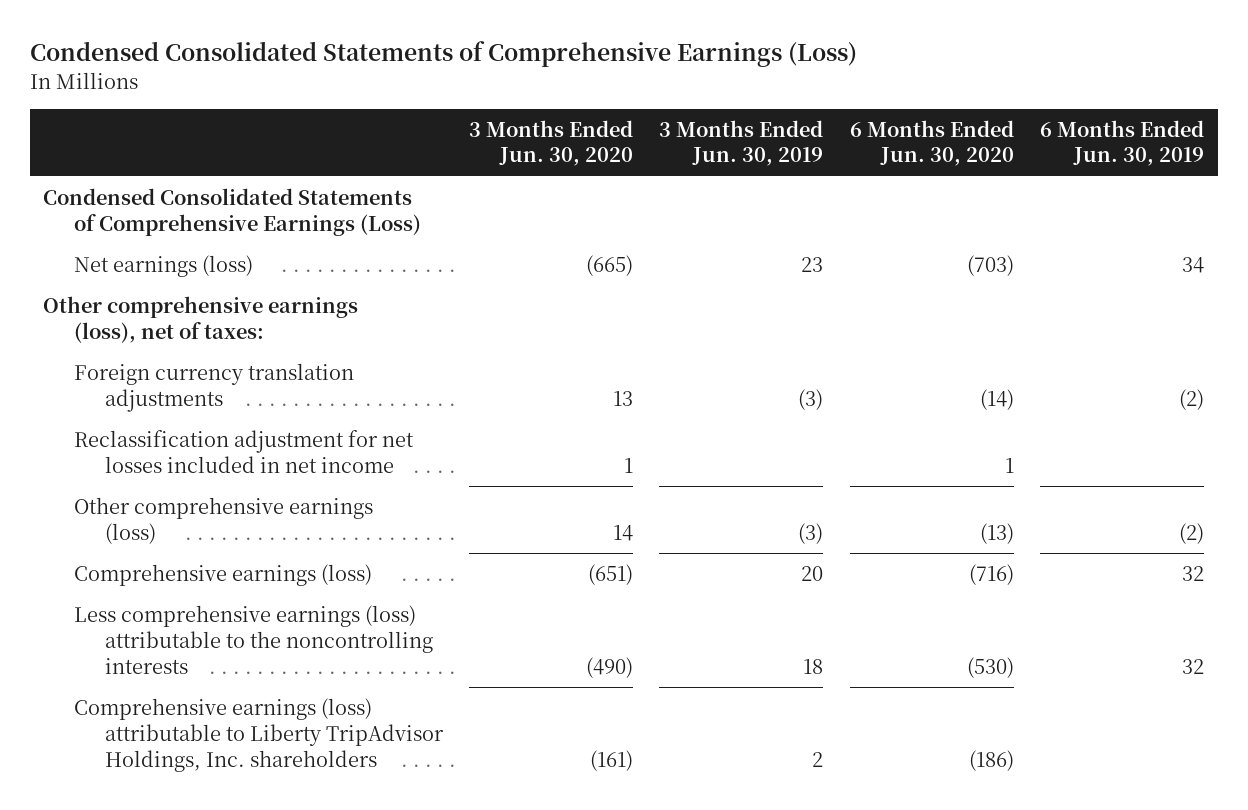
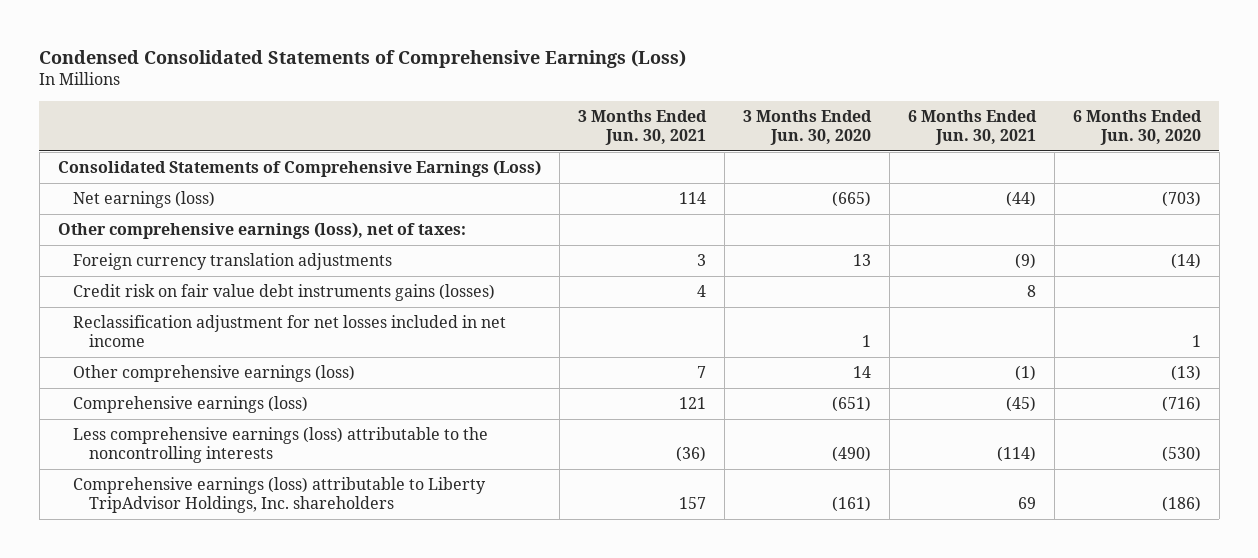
[659,119,824,167] 3 Months Ended Jun. 30, 2019 -> none
[1040,119,1205,167] 6 Months Ended Jun. 30, 2019 -> none
none -> [577,110,707,145] 3 Months Ended Jun. 30, 2021
none -> [907,110,1037,145] 6 Months Ended Jun. 30, 2021
[43,187,421,236] Condensed Consolidated Statements of Comprehensive Earnings (Loss) -> [57,160,541,178] Consolidated Statements of Comprehensive Earnings (Loss)
none -> [73,284,496,302] Credit risk on fair value debt instruments gains (losses)

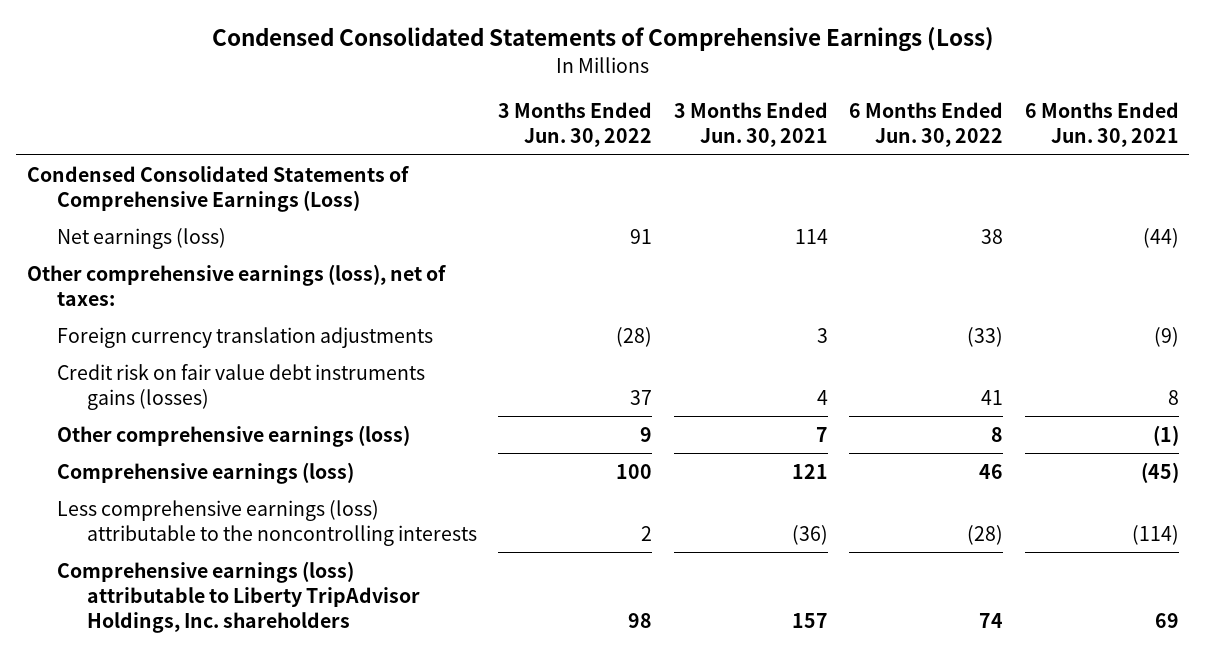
[742,110,872,145] 3 Months Ended Jun. 30, 2020 -> none
[1072,110,1202,145] 6 Months Ended Jun. 30, 2020 -> none
none -> [498,102,653,148] 3 Months Ended Jun. 30, 2022
none -> [849,102,1004,148] 6 Months Ended Jun. 30, 2022
[57,160,541,178] Consolidated Statements of Comprehensive Earnings (Loss) -> [26,165,409,213] Condensed Consolidated Statements of Comprehensive Earnings (Loss)
[73,315,507,347] Reclassification adjustment for net losses included in net income -> none

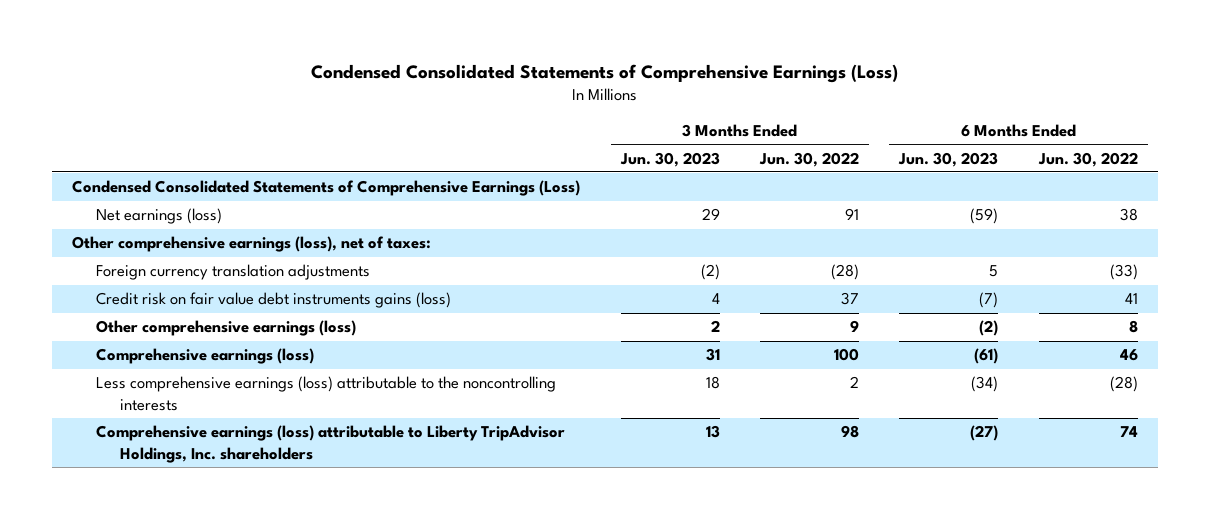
[673,102,828,148] 3 Months Ended Jun. 30, 2021 -> none
[1024,102,1179,148] 6 Months Ended Jun. 30, 2021 -> none
none -> [619,151,720,167] Jun. 30, 2023
none -> [898,151,999,167] Jun. 30, 2023
[56,363,425,411] Credit risk on fair value debt instruments gains (losses) -> [96,292,452,309] Credit risk on fair value debt instruments gains (loss)

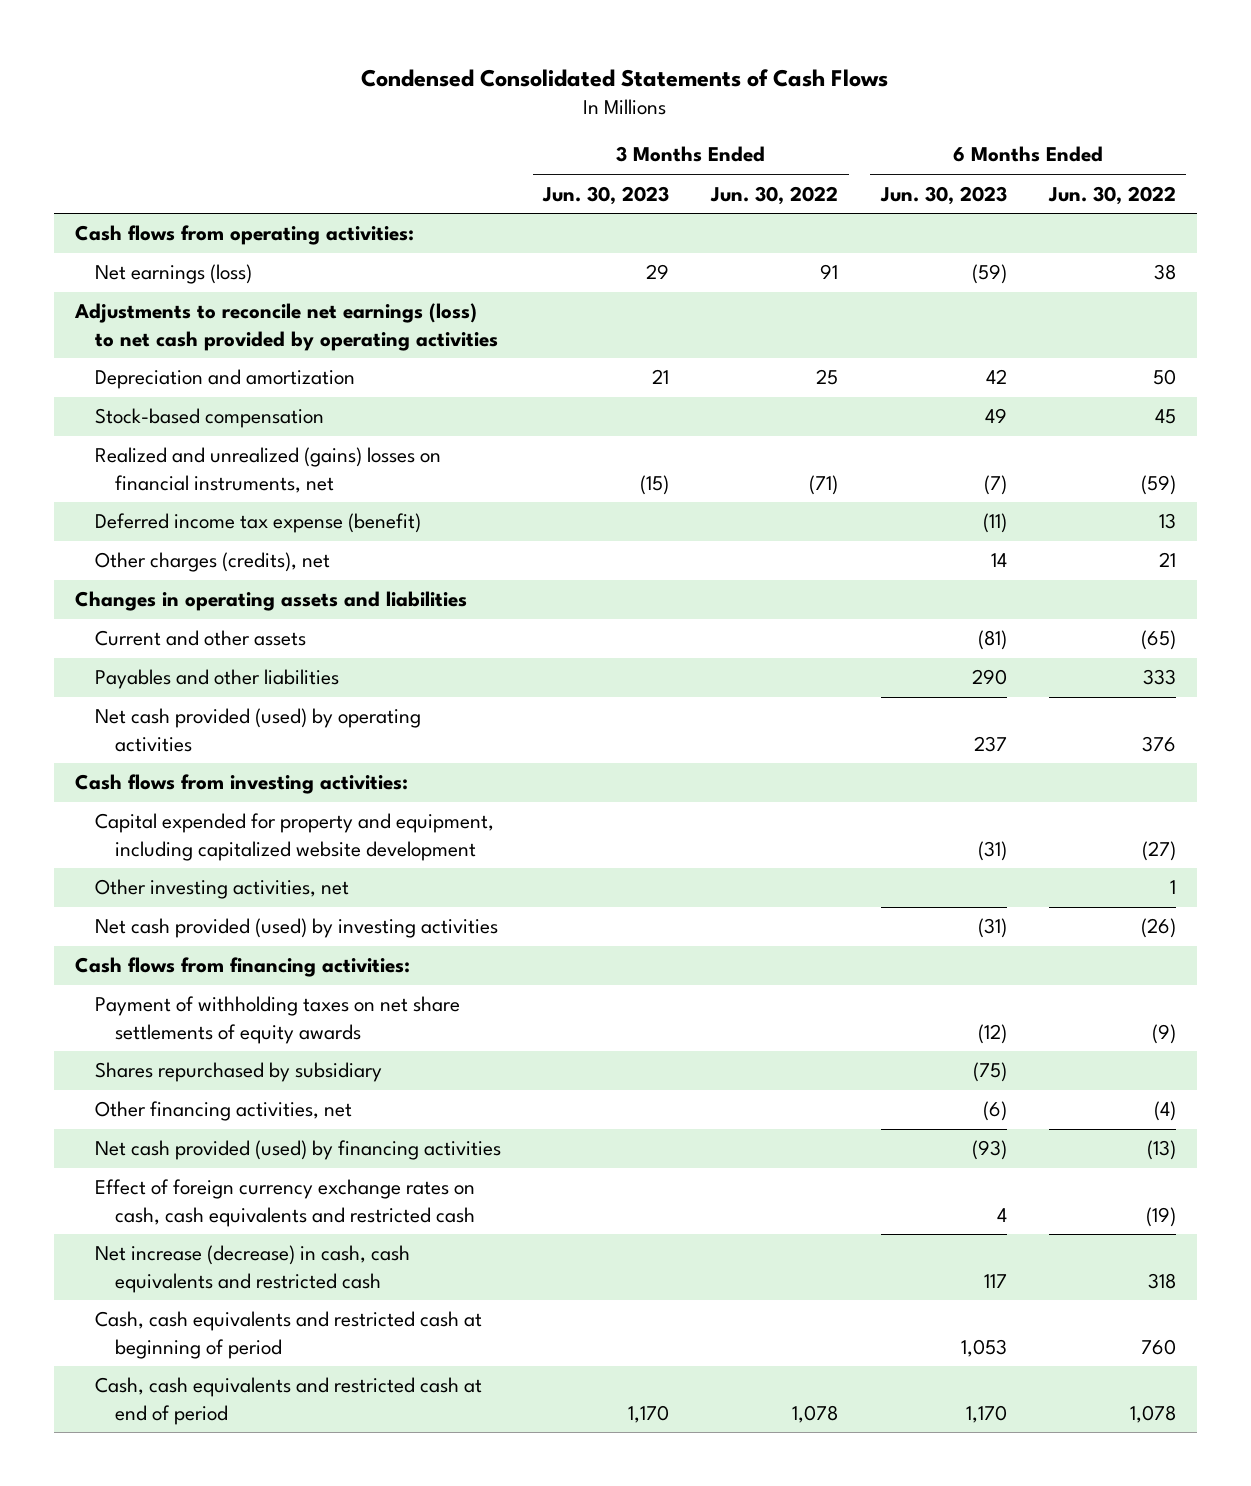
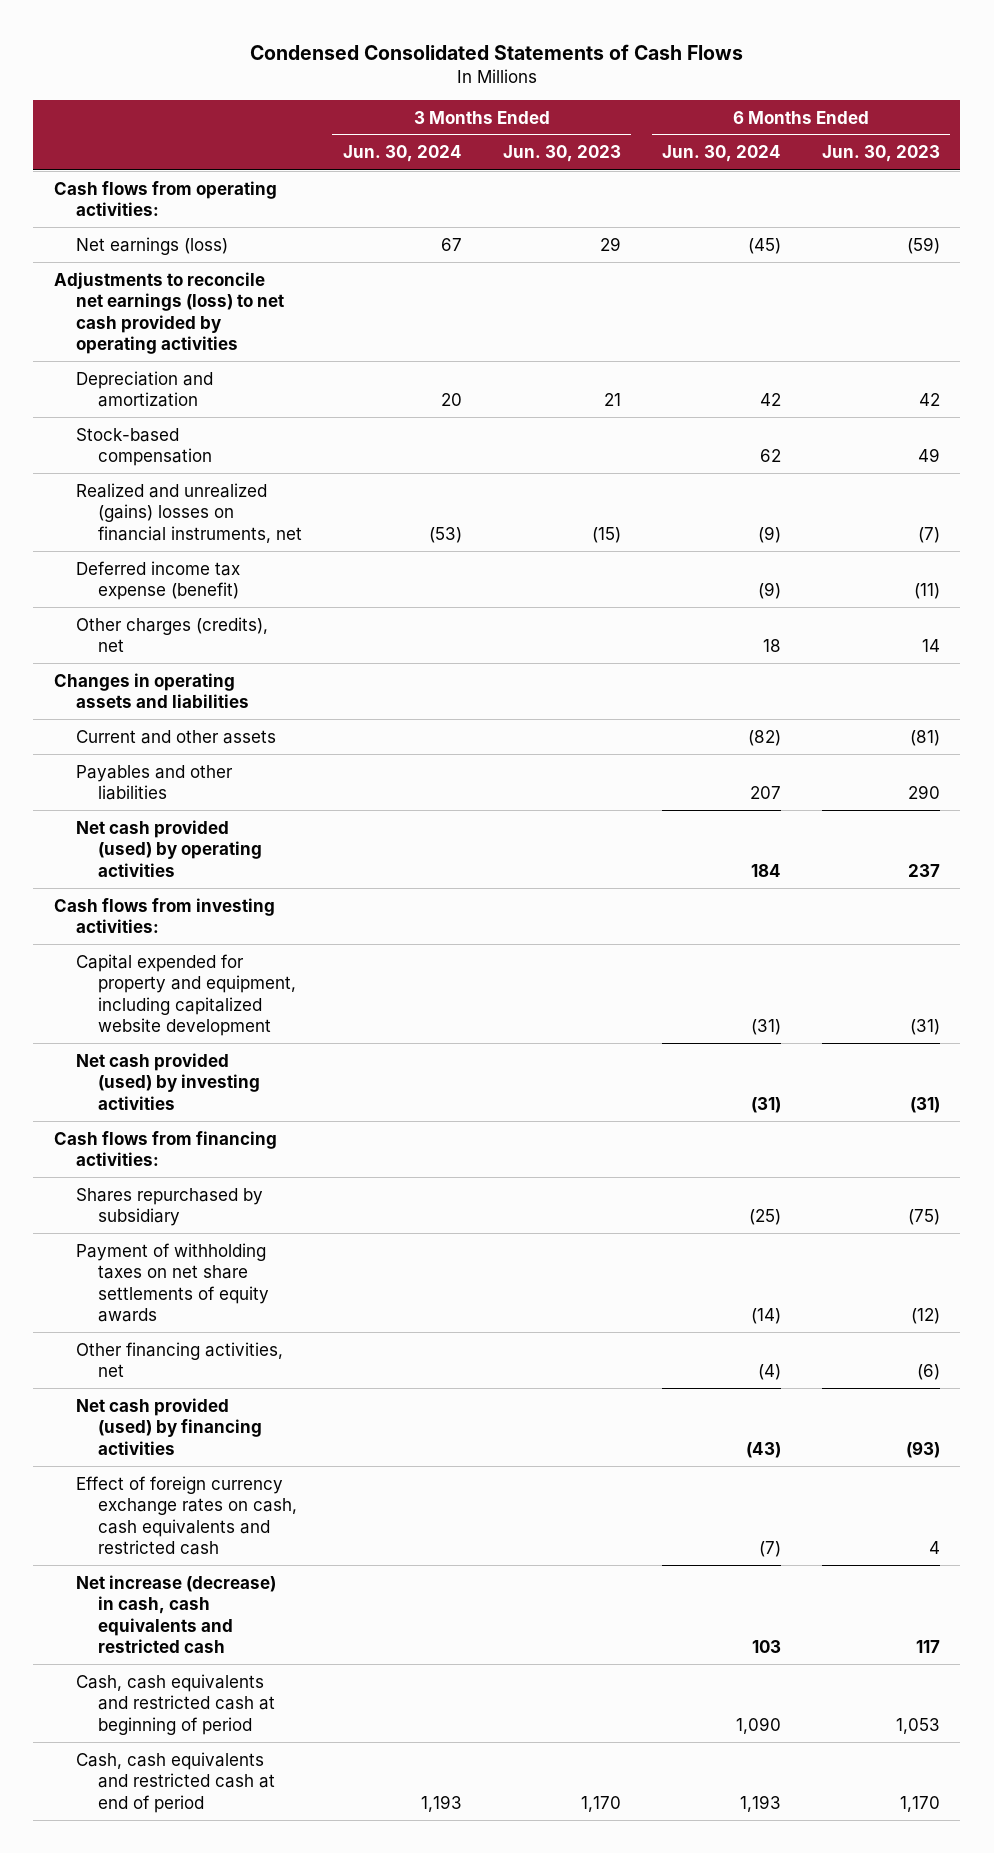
[710,185,839,205] Jun. 30, 2022 -> none
[1047,185,1176,205] Jun. 30, 2022 -> none
none -> [342,145,462,163] Jun. 30, 2024
none -> [661,145,781,163] Jun. 30, 2024
[95,879,350,900] Other investing activities, net -> none
[95,996,461,1044] Payment of withholding taxes on net share settlements of equity awards -> [75,1242,269,1323] Payment of withholding taxes on net share settlements of equity awards

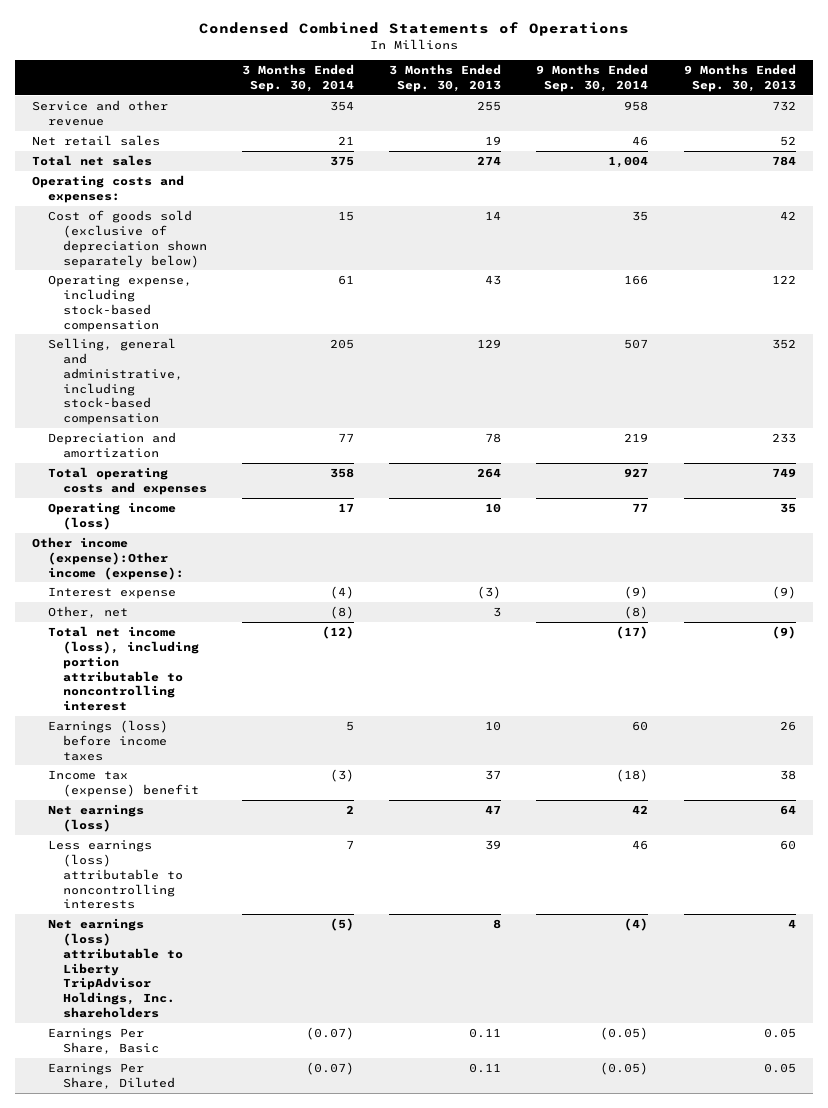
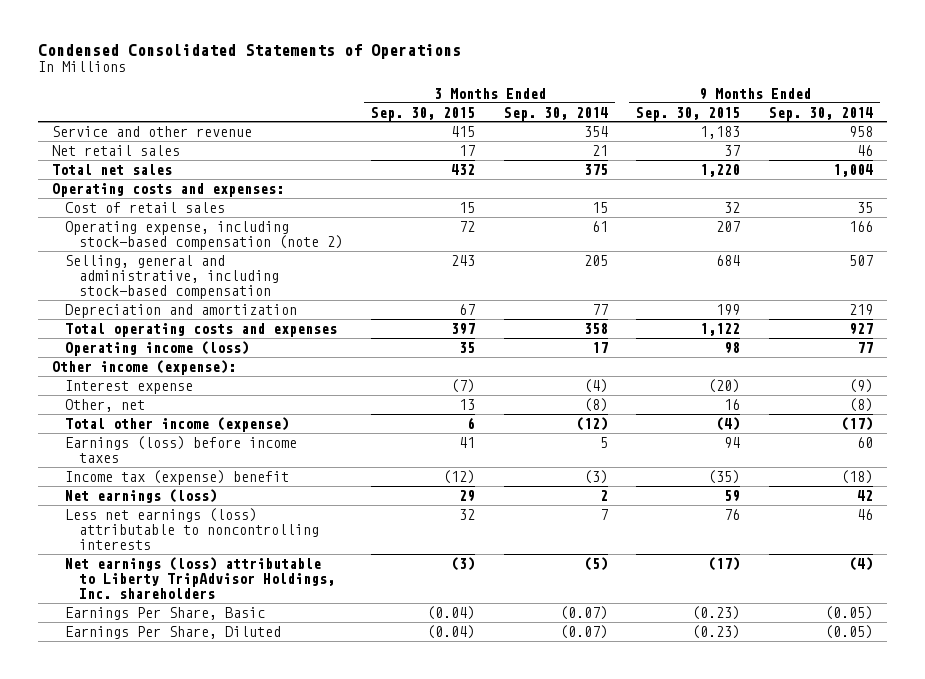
[198,21,629,36] Condensed Combined Statements of Operations -> [37,44,461,60] Condensed Consolidated Statements of Operations
[389,64,502,93] 3 Months Ended Sep. 30, 2013 -> none
[683,64,796,93] 9 Months Ended Sep. 30, 2013 -> none
none -> [371,106,476,121] Sep. 30, 2015
none -> [636,106,741,121] Sep. 30, 2015
[47,209,207,268] Cost of goods sold (exclusive of depreciation shown separately below) -> [65,201,226,213] Cost of retail sales
[47,274,192,332] Operating expense, including stock-based compensation -> [65,220,343,251] Operating expense, including stock-based compensation (note 2)
[32,536,184,580] Other income (expense):Other income (expense): -> [52,359,237,375] Other income (expense):
[47,625,199,712] Total net income (loss), including portion attributable to noncontrolling interest -> [65,416,290,432] Total other income (expense)
[47,839,183,910] Less earnings (loss) attributable to noncontrolling interests -> [65,507,319,551] Less net earnings (loss) attributable to noncontrolling interests

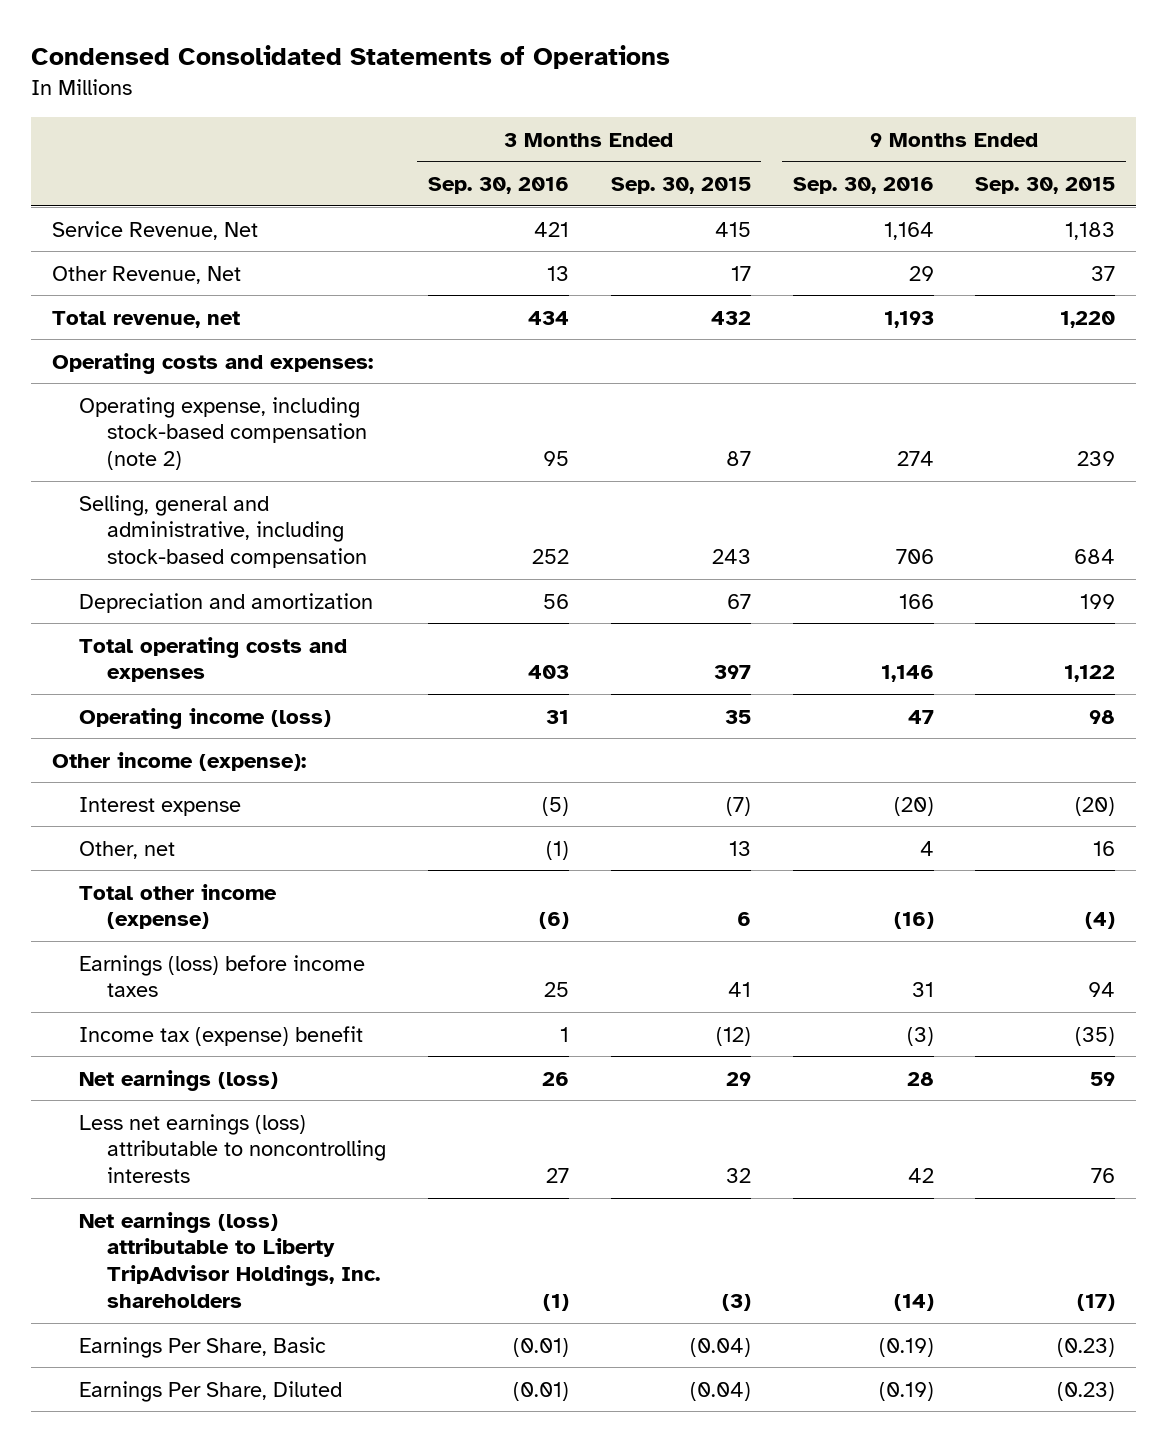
[503,106,608,121] Sep. 30, 2014 -> none
[769,106,874,121] Sep. 30, 2014 -> none
none -> [427,176,569,194] Sep. 30, 2016
none -> [792,176,934,194] Sep. 30, 2016
[52,125,253,137] Service and other revenue -> [52,220,259,240] Service Revenue, Net
[52,144,181,156] Net retail sales -> [52,265,242,284] Other Revenue, Net
[52,163,173,175] Total net sales -> [52,310,241,328] Total revenue, net
[65,201,226,213] Cost of retail sales -> none
[459,220,476,232] 72 -> [725,451,751,467] 87
[716,220,741,232] 207 -> [1077,451,1116,467] 239

